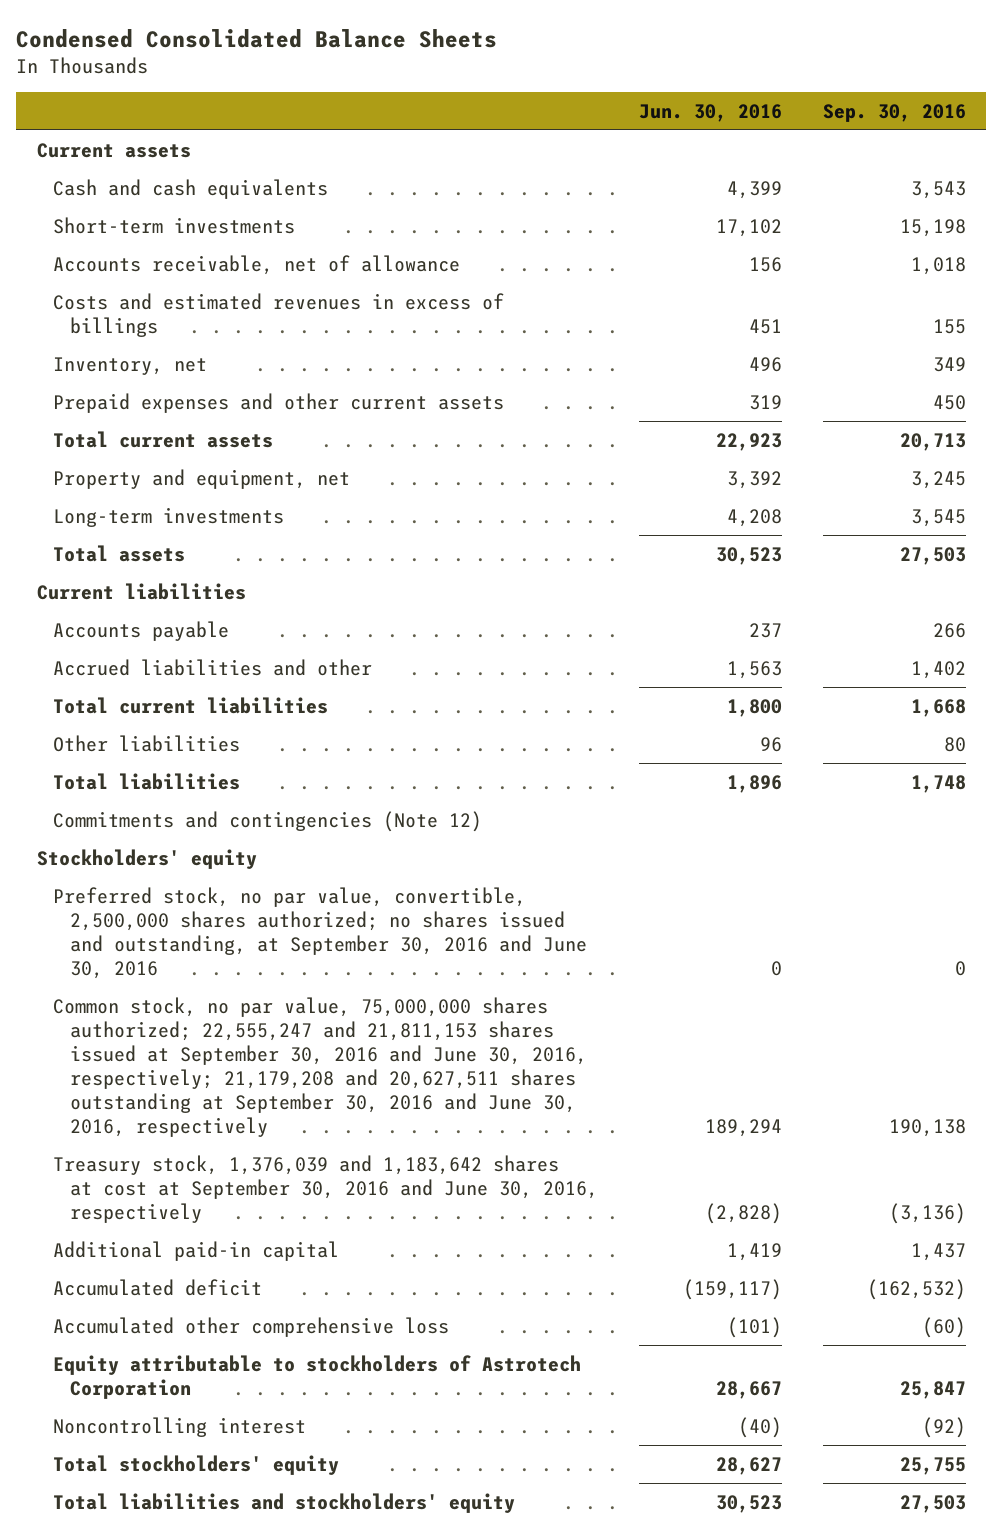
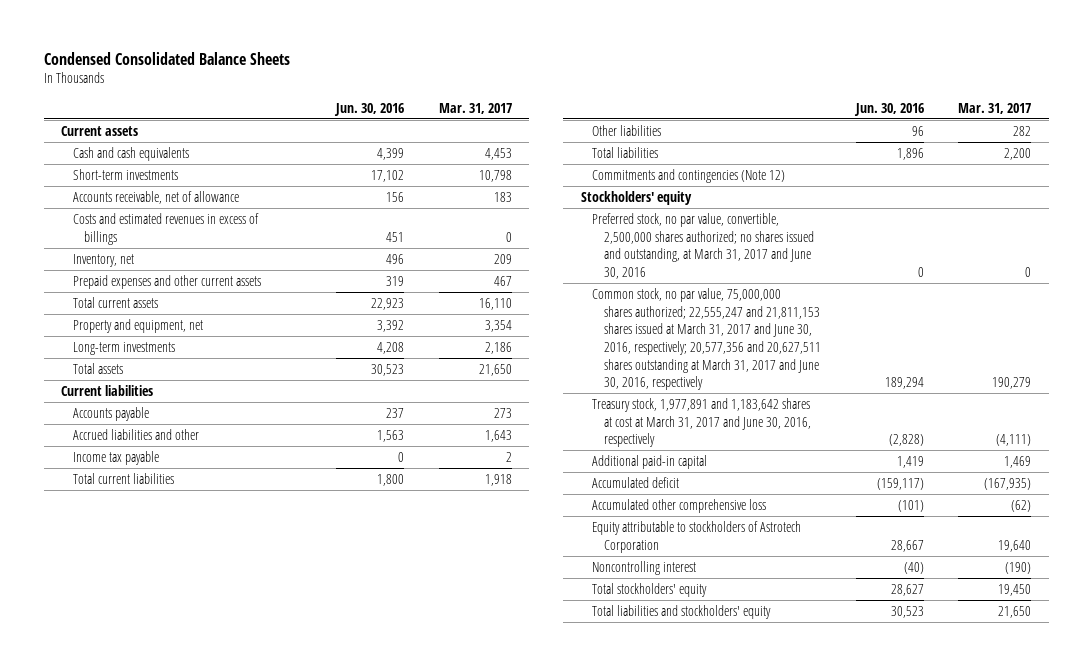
[822,103,966,122] Sep. 30, 2016 -> none
none -> [438,102,512,114] Mar. 31, 2017
none -> [72,450,159,465] Income tax payable
[53,886,587,979] Preferred stock, no par value, convertible, 2,500,000 shares authorized; no shares issued and outstanding, at September 30, 2016 and June 30, 2016 -> [592,212,814,279] Preferred stock, no par value, convertible, 2,500,000 shares authorized; no shares issued and outstanding, at March 31, 2017 and June 30, 2016
[53,996,587,1137] Common stock, no par value, 75,000,000 shares authorized; 22,555,247 and 21,811,153 shares issued at September 30, 2016 and June 30, 2016, respectively; 21,179,208 and 20,627,511 shares outstanding at September 30, 2016 and June 30, 2016, respectively -> [592,287,821,391] Common stock, no par value, 75,000,000 shares authorized; 22,555,247 and 21,811,153 shares issued at March 31, 2017 and June 30, 2016, respectively; 20,577,356 and 20,627,511 shares outstanding at March 31, 2017 and June 30, 2016, respectively
[53,1154,598,1223] Treasury stock, 1,376,039 and 1,183,642 shares at cost at September 30, 2016 and June 30, 2016, respectively -> [592,397,811,448] Treasury stock, 1,977,891 and 1,183,642 shares at cost at March 31, 2017 and June 30, 2016, respectively

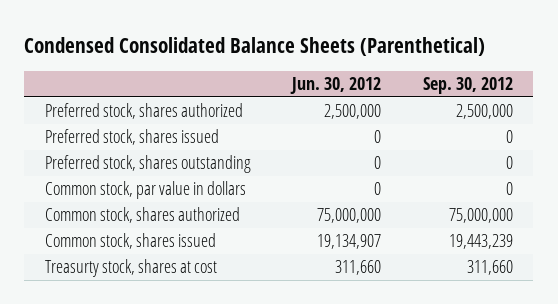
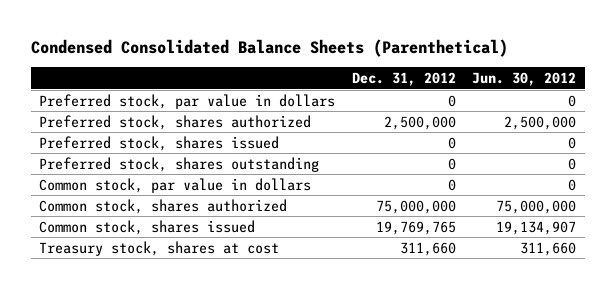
[422,77,513,95] Sep. 30, 2012 -> none
none -> [351,72,456,87] Dec. 31, 2012
none -> [38,93,335,109] Preferred stock, par value in dollars
[44,259,217,278] Treasurty stock, shares at cost -> [38,240,279,256] Treasury stock, shares at cost

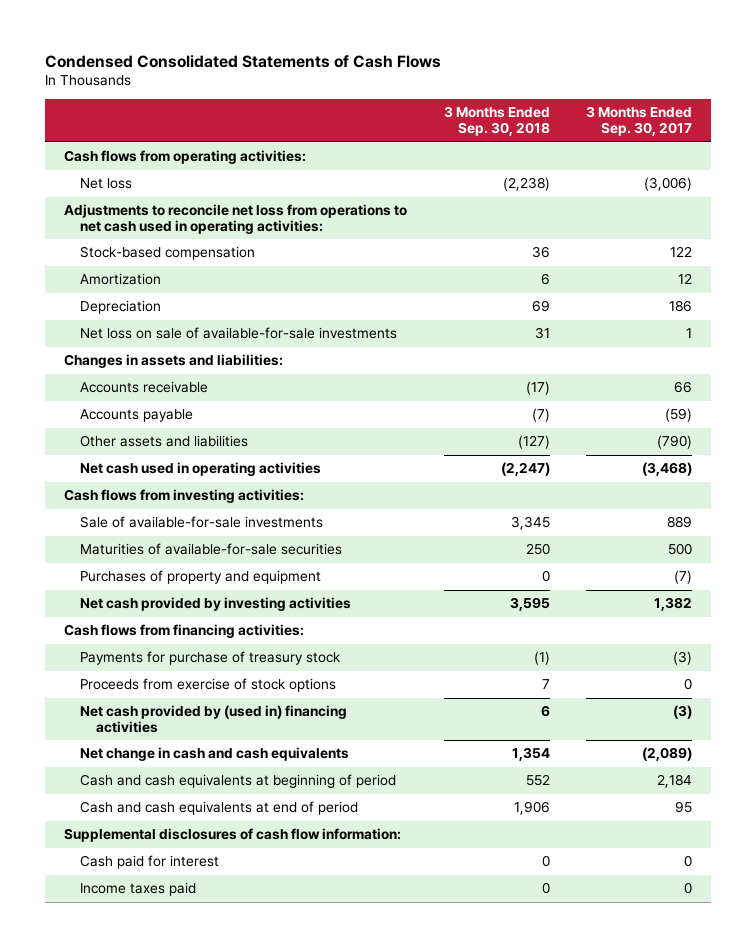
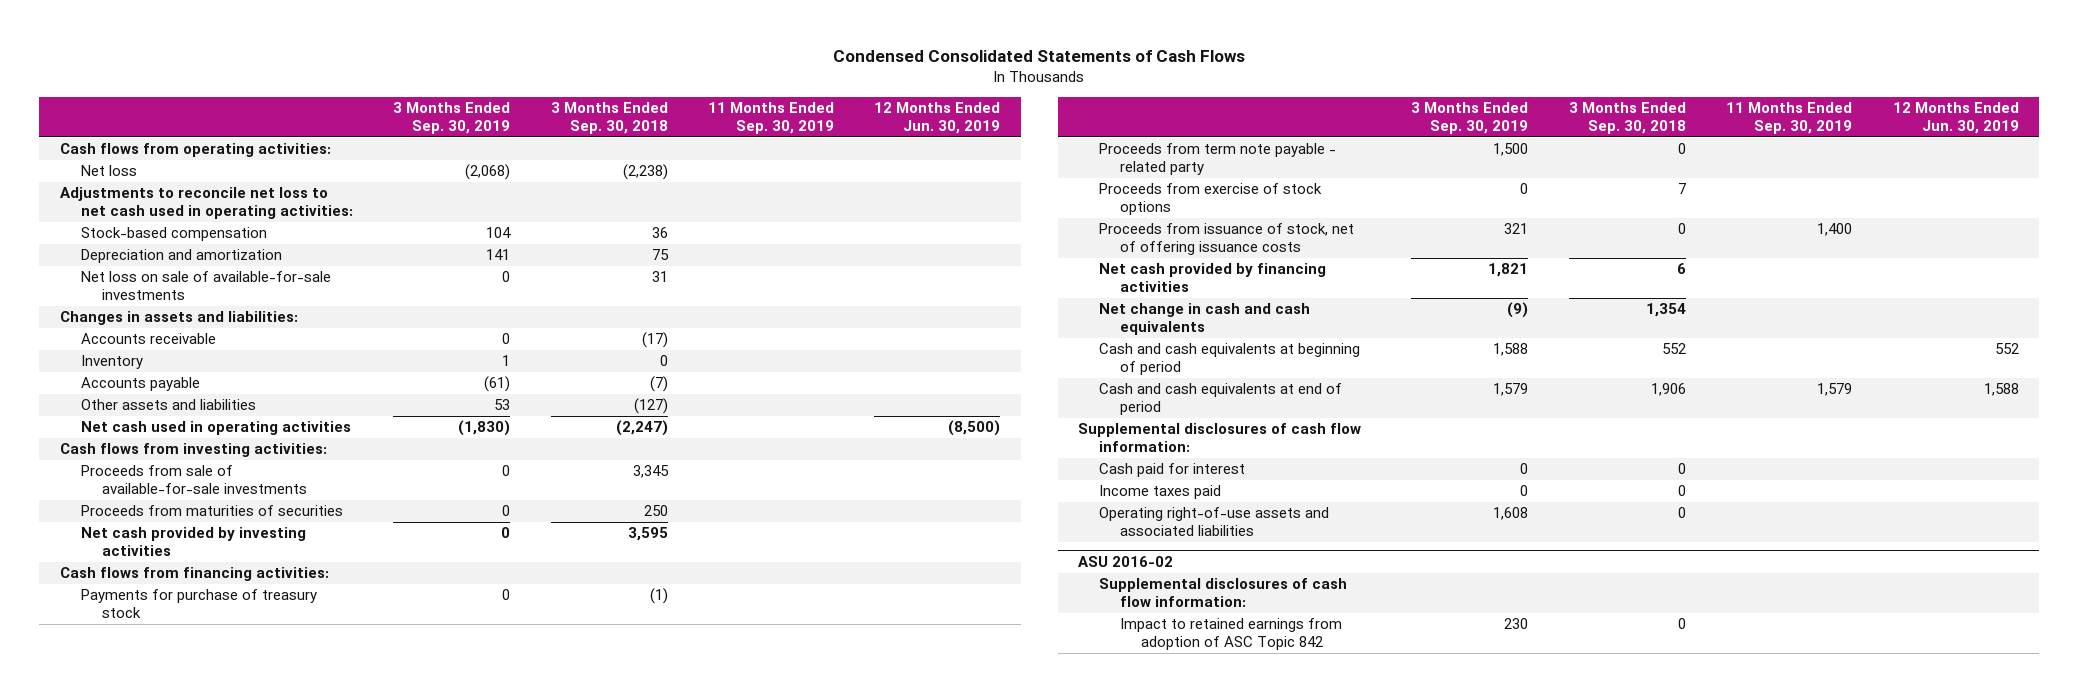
[586,106,693,137] 3 Months Ended Sep. 30, 2017 -> none
none -> [393,102,511,134] 3 Months Ended Sep. 30, 2019
none -> [707,102,834,134] 11 Months Ended Sep. 30, 2019
none -> [874,102,1001,134] 12 Months Ended Jun. 30, 2019
[63,204,407,235] Adjustments to reconcile net loss from operations to net cash used in operating activities: -> [59,187,353,219] Adjustments to reconcile net loss to net cash used in operating activities:
[79,273,161,286] Amortization -> none
[79,300,161,315] Depreciation -> none
none -> [80,249,282,264] Depreciation and amortization
none -> [80,355,143,370] Inventory
[79,570,321,585] Purchases of property and equipment -> none
[79,516,323,529] Sale of available-for-sale investments -> [80,465,308,494] Proceeds from sale of available-for-sale investments
[79,543,342,556] Maturities of available-for-sale securities -> [80,505,343,517] Proceeds from maturities of securities
none -> [1098,143,1336,175] Proceeds from term note payable - related party
none -> [1098,223,1354,255] Proceeds from issuance of stock, net of offering issuance costs
[79,705,347,734] Net cash provided by (used in) financing activities -> [1098,263,1326,292] Net cash provided by financing activities
none -> [1098,507,1329,536] Operating right-of-use assets and associated liabilities
none -> [1077,556,1173,568] ASU 2016-02
none -> [1098,578,1347,607] Supplemental disclosures of cash flow information:
none -> [1120,618,1343,650] Impact to retained earnings from adoption of ASC Topic 842

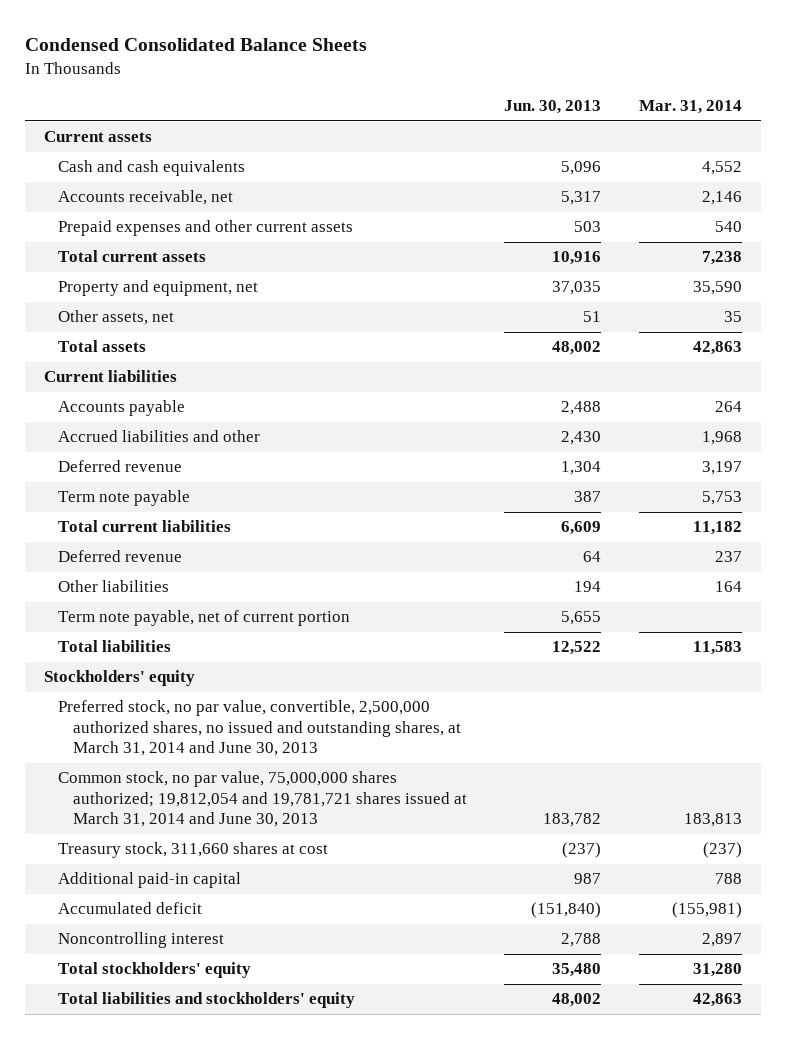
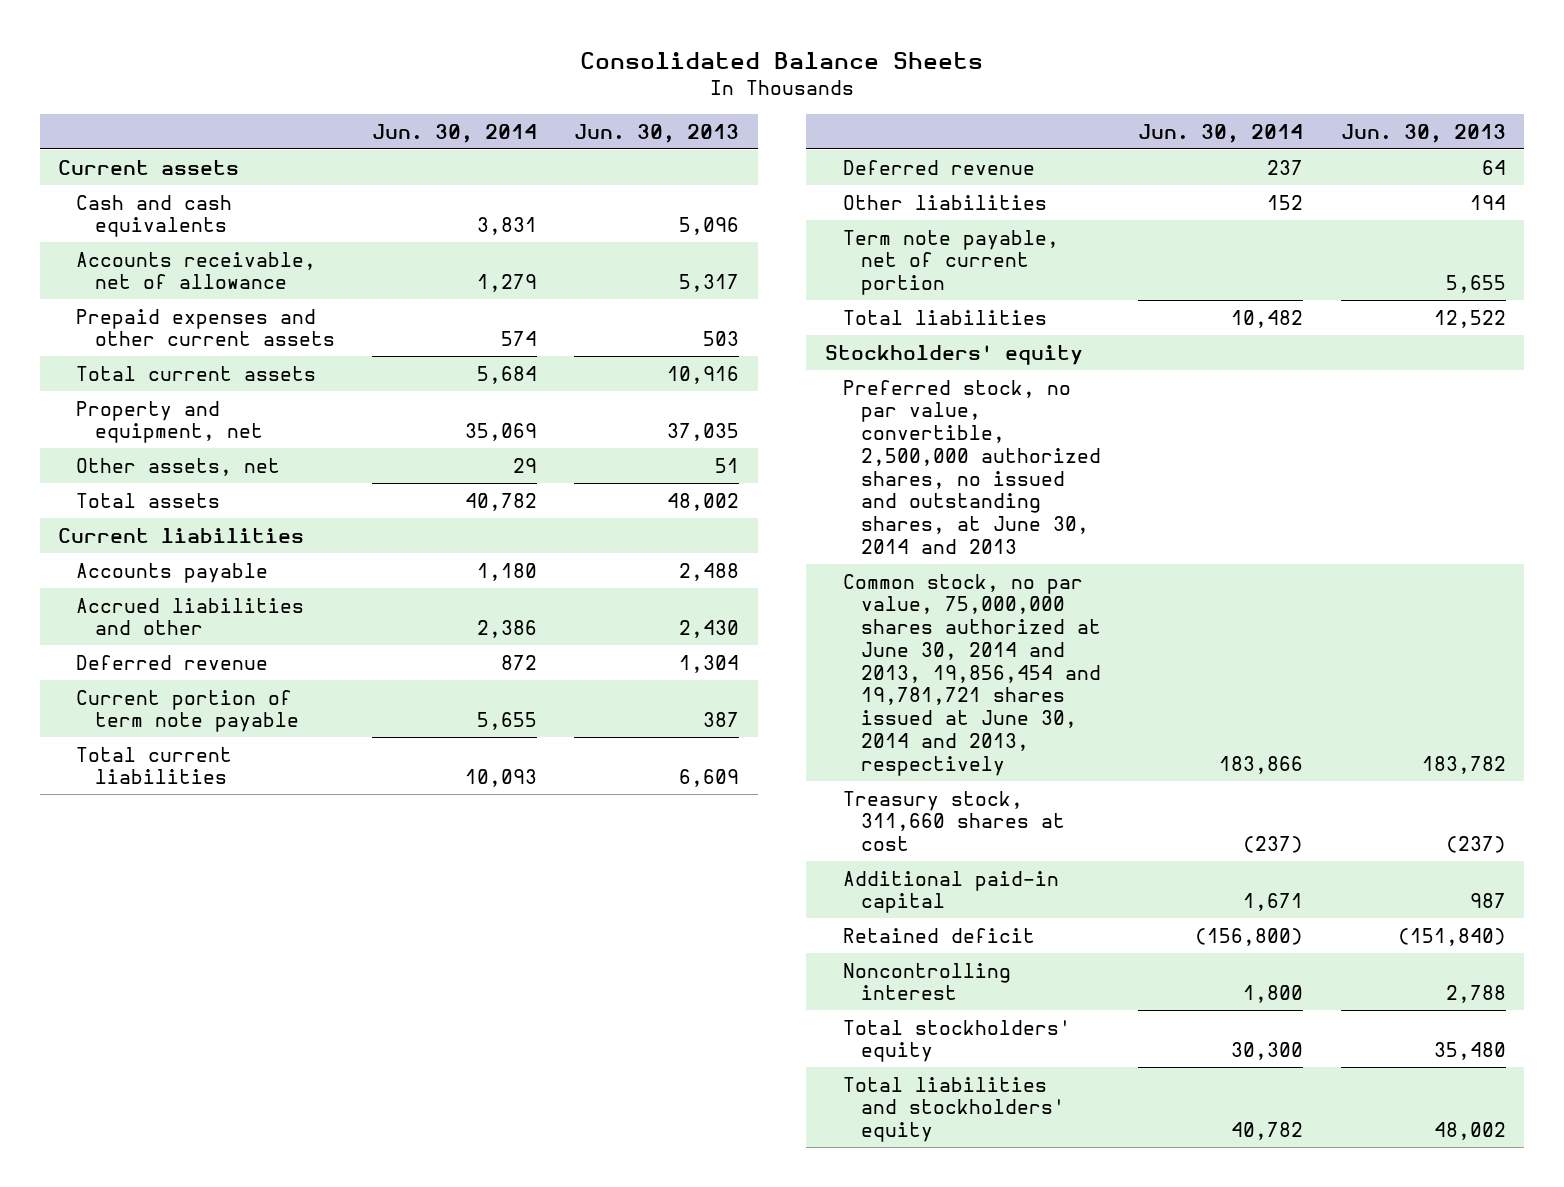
[25,38,368,52] Condensed Consolidated Balance Sheets -> [579,52,983,70] Consolidated Balance Sheets
[638,100,742,115] Mar. 31, 2014 -> none
none -> [371,123,537,143] Jun. 30, 2014
[58,190,234,206] Accounts receivable, net -> [76,251,317,290] Accounts receivable, net of allowance
[58,490,191,507] Term note payable -> [76,689,299,733] Current portion of term note payable
[58,700,462,757] Preferred stock, no par value, convertible, 2,500,000 authorized shares, no issued and outstanding shares, at March 31, 2014 and June 30, 2013 -> [842,379,1101,554] Preferred stock, no par value, convertible, 2,500,000 authorized shares, no issued and outstanding shares, at June 30, 2014 and 2013
[58,771,468,828] Common stock, no par value, 75,000,000 shares authorized; 19,812,054 and 19,781,721 shares issued at March 31, 2014 and June 30, 2013 -> [842,573,1101,776] Common stock, no par value, 75,000,000 shares authorized at June 30, 2014 and 2013, 19,856,454 and 19,781,721 shares issued at June 30, 2014 and 2013, respectively
[58,902,203,915] Accumulated deficit -> [842,927,1035,943] Retained deficit

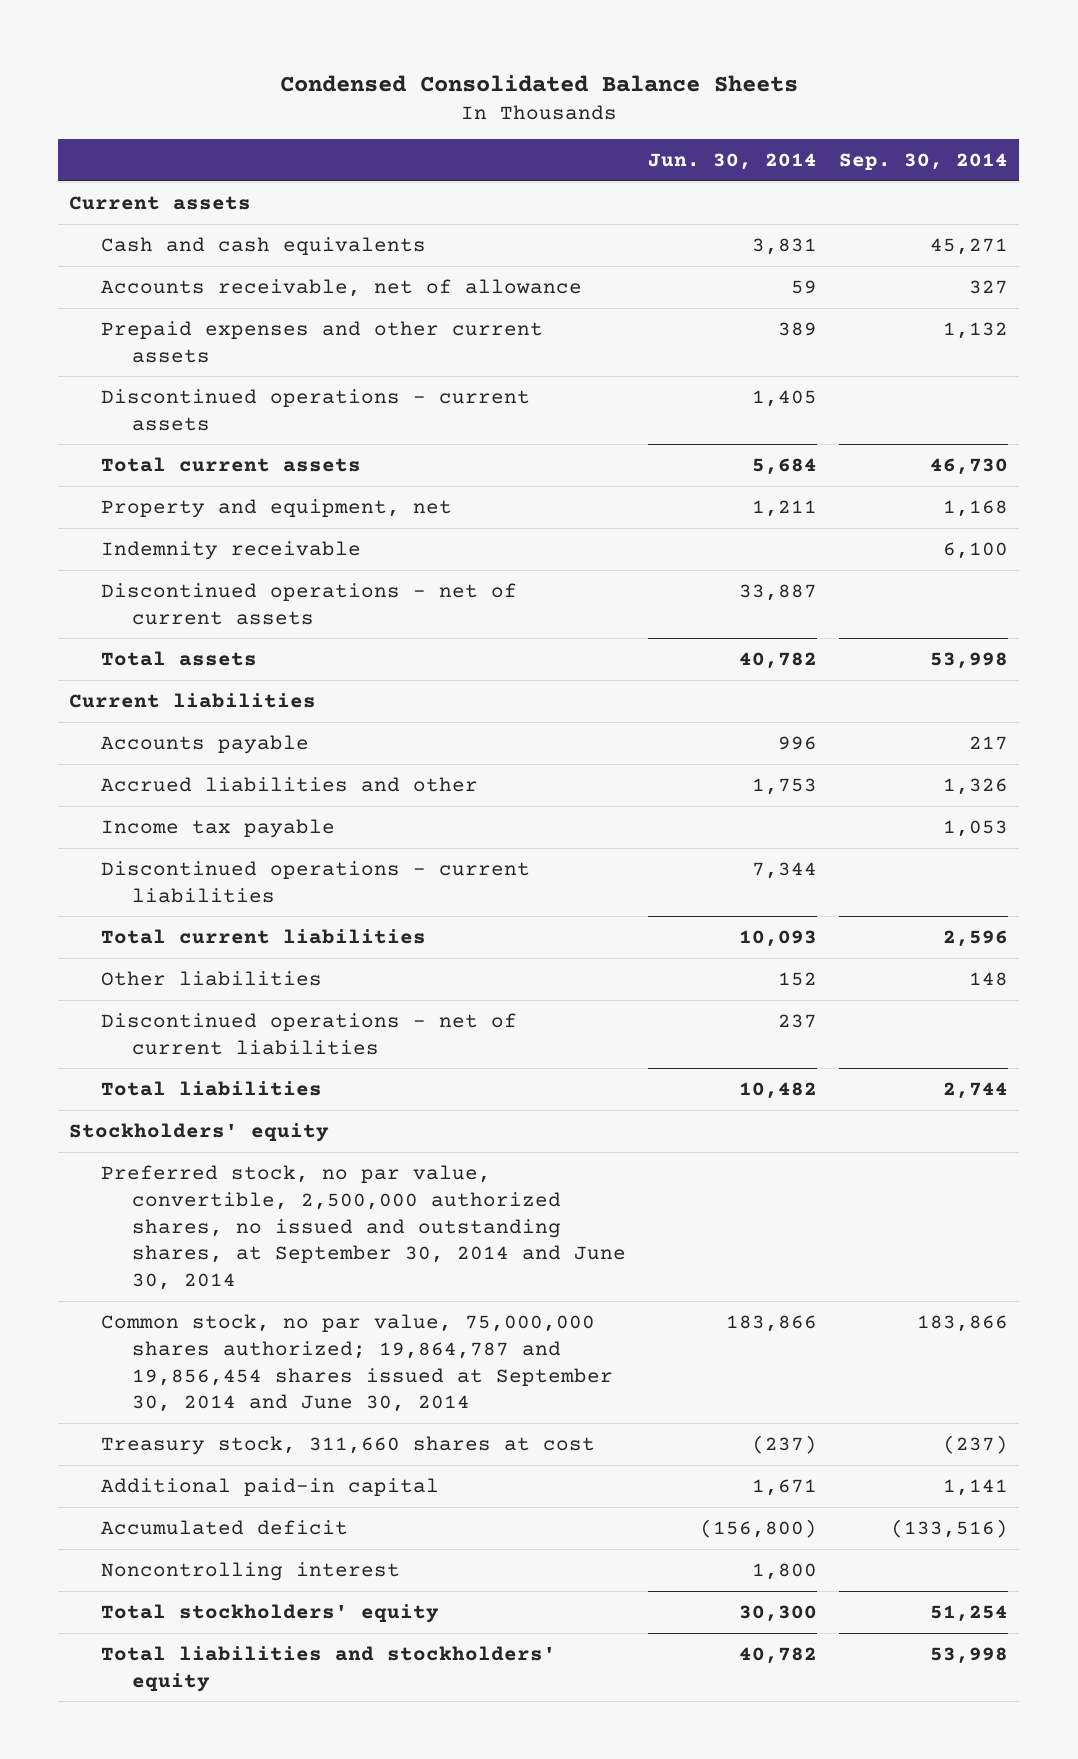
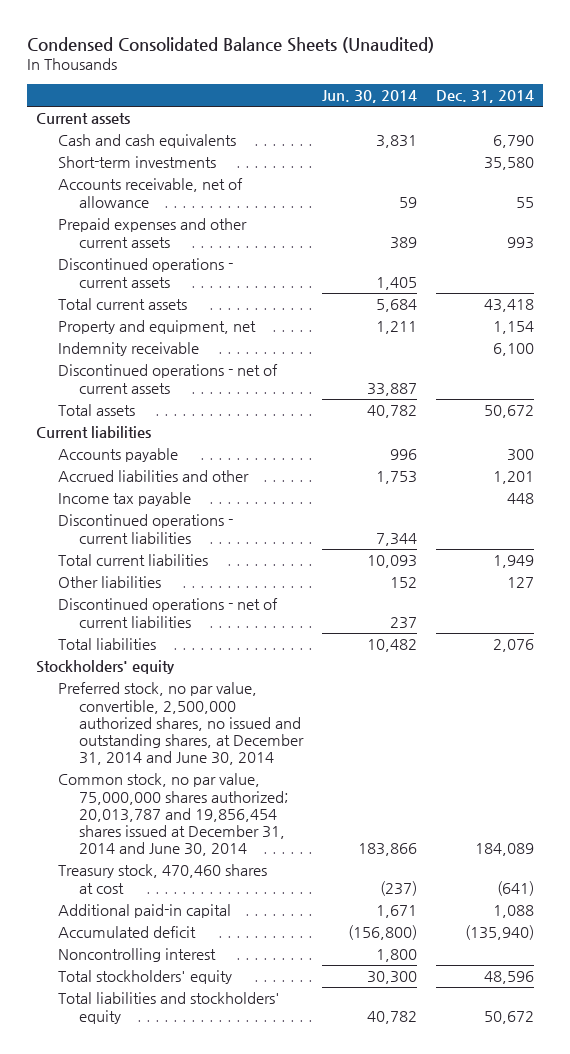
[279,74,798,92] Condensed Consolidated Balance Sheets -> [26,36,434,53] Condensed Consolidated Balance Sheets (Unaudited)
[839,153,1009,171] Sep. 30, 2014 -> none
none -> [435,90,534,104] Dec. 31, 2014
none -> [57,156,216,169] Short-term investments
[100,1164,626,1291] Preferred stock, no par value, convertible, 2,500,000 authorized shares, no issued and outstanding shares, at September 30, 2014 and June 30, 2014 -> [57,682,305,766] Preferred stock, no par value, convertible, 2,500,000 authorized shares, no issued and outstanding shares, at December 31, 2014 and June 30, 2014
[100,1313,613,1413] Common stock, no par value, 75,000,000 shares authorized; 19,864,787 and 19,856,454 shares issued at September 30, 2014 and June 30, 2014 -> [57,773,290,857] Common stock, no par value, 75,000,000 shares authorized; 20,013,787 and 19,856,454 shares issued at December 31, 2014 and June 30, 2014
[100,1435,595,1455] Treasury stock, 311,660 shares at cost -> [57,864,267,894] Treasury stock, 470,460 shares at cost

